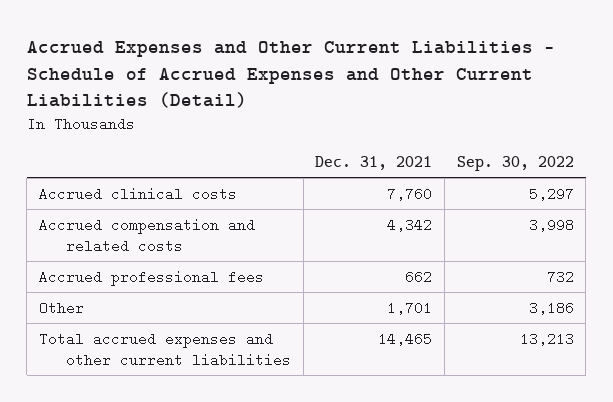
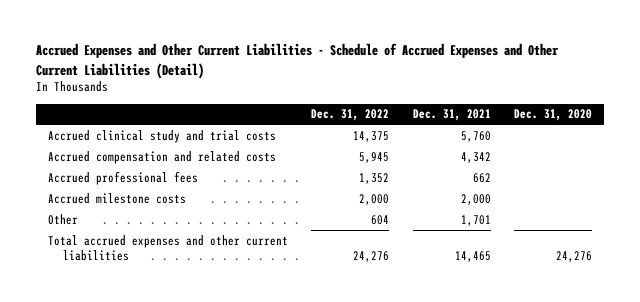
[456,155,574,171] Sep. 30, 2022 -> none
none -> [311,109,390,122] Dec. 31, 2022
none -> [514,109,593,122] Dec. 31, 2020
[38,186,237,201] Accrued clinical costs -> [47,129,276,143] Accrued clinical study and trial costs
[387,186,433,201] 7,760 -> [460,130,491,142] 5,760
none -> [47,192,186,204] Accrued milestone costs

